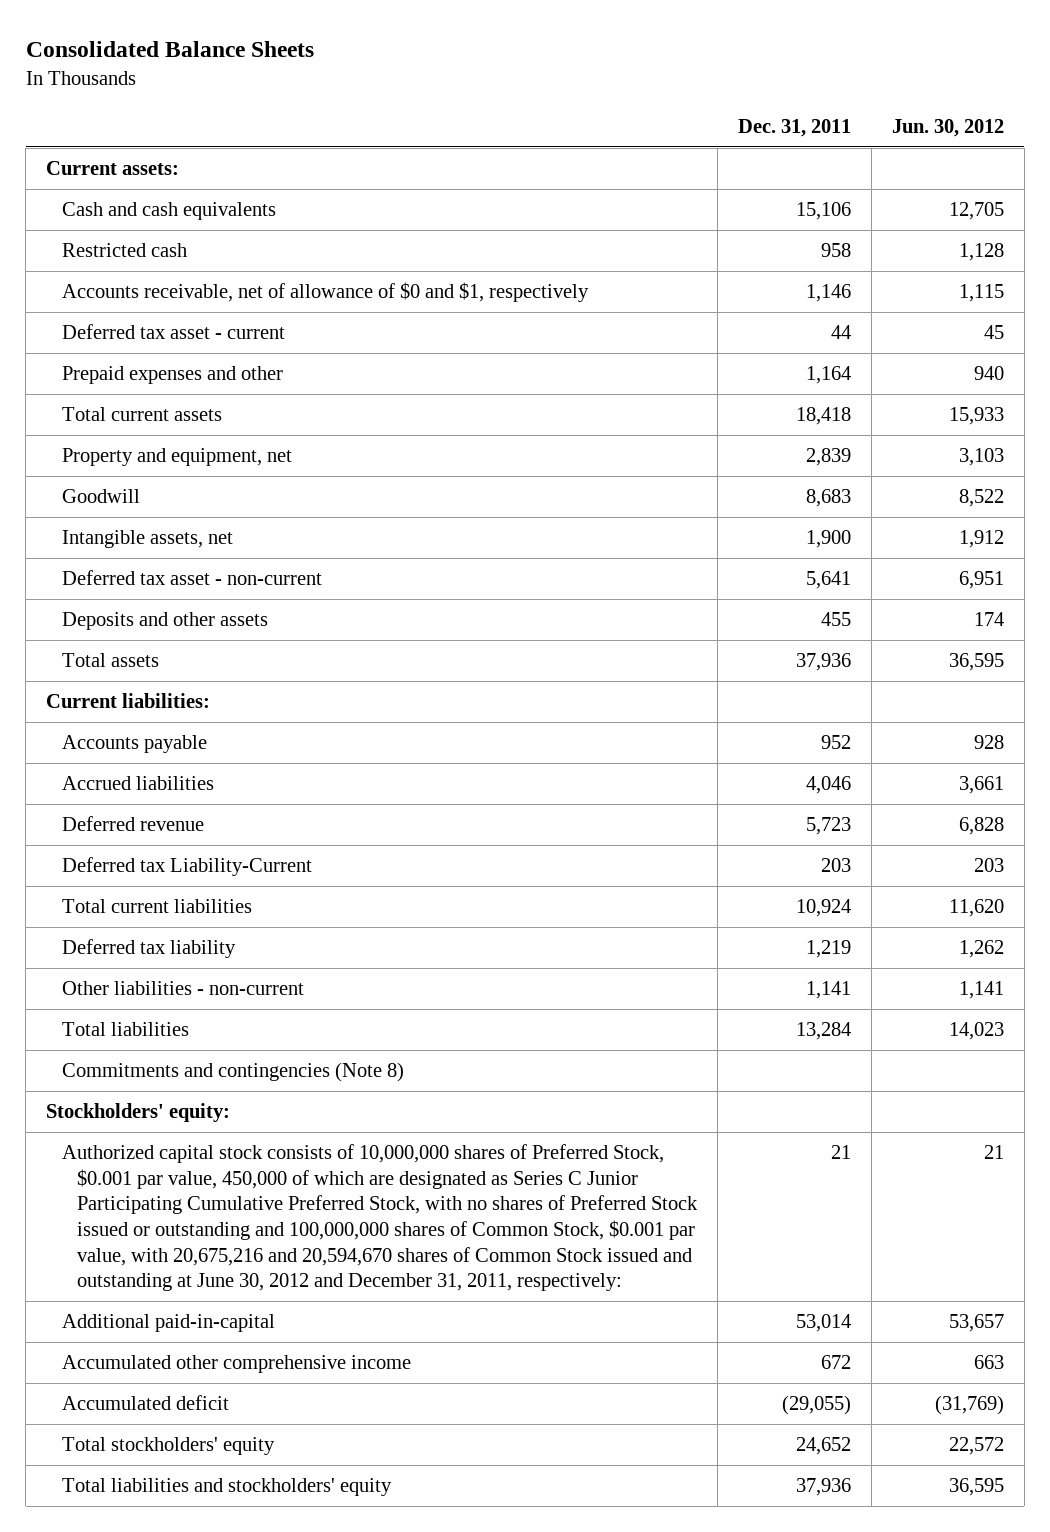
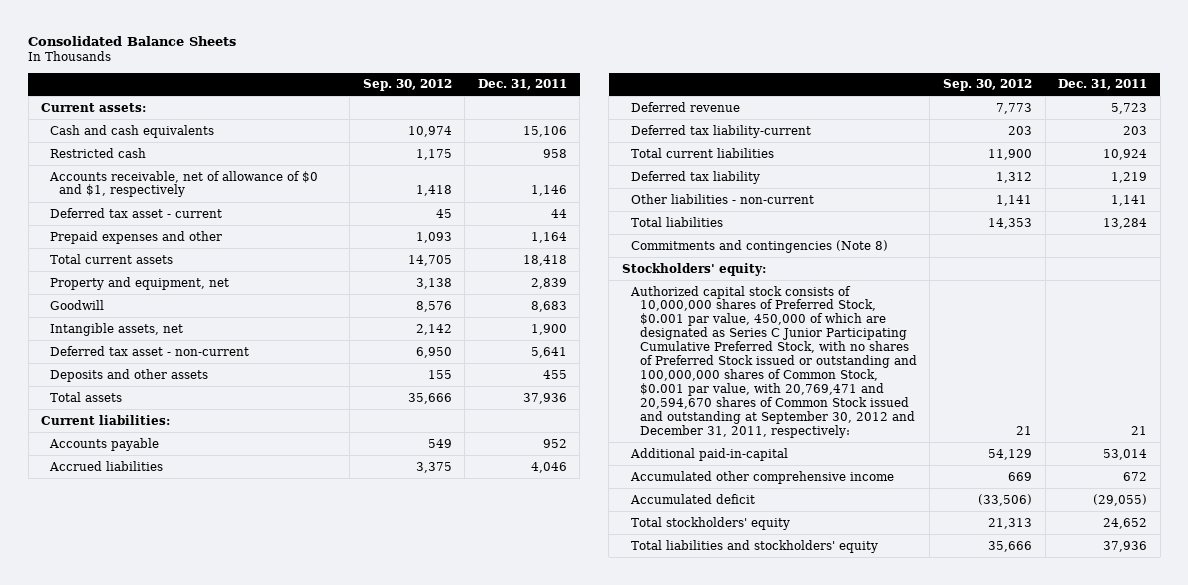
[891,118,1004,137] Jun. 30, 2012 -> none
none -> [362,79,452,92] Sep. 30, 2012
[61,857,312,877] Deferred tax Liability-Current -> [630,124,811,138] Deferred tax liability-current
[61,1144,699,1292] Authorized capital stock consists of 10,000,000 shares of Preferred Stock, $0.001 par value, 450,000 of which are designated as Series C Junior Participating Cumulative Preferred Stock, with no shares of Preferred Stock issued or outstanding and 100,000,000 shares of Common Stock, $0.001 par value, with 20,675,216 and 20,594,670 shares of Common Stock issued and outstanding at June 30, 2012 and December 31, 2011, respectively: -> [629,285,917,438] Authorized capital stock consists of 10,000,000 shares of Preferred Stock, $0.001 par value, 450,000 of which are designated as Series C Junior Participating Cumulative Preferred Stock, with no shares of Preferred Stock issued or outstanding and 100,000,000 shares of Common Stock, $0.001 par value, with 20,769,471 and 20,594,670 shares of Common Stock issued and outstanding at September 30, 2012 and December 31, 2011, respectively:

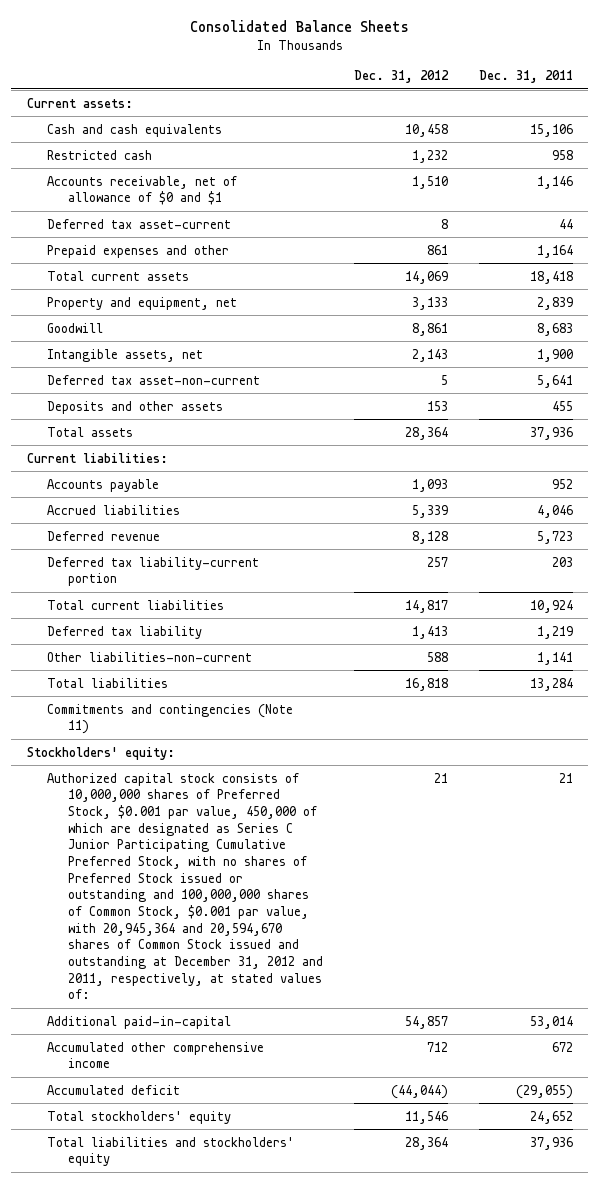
[362,79,452,92] Sep. 30, 2012 -> none
none -> [353,70,449,84] Dec. 31, 2012
[49,170,319,198] Accounts receivable, net of allowance of $0 and $1, respectively -> [47,175,238,206] Accounts receivable, net of allowance of $0 and $1
[50,207,223,218] Deferred tax asset - current -> [47,218,232,229] Deferred tax asset-current
[50,345,250,356] Deferred tax asset - non-current -> [47,374,261,385] Deferred tax asset-non-current
[630,124,811,138] Deferred tax liability-current -> [47,556,260,587] Deferred tax liability-current portion
[630,193,814,204] Other liabilities - non-current -> [47,651,253,662] Other liabilities-non-current
[630,239,888,253] Commitments and contingencies (Note 8) -> [47,703,294,735] Commitments and contingencies (Note 11)
[629,285,917,438] Authorized capital stock consists of 10,000,000 shares of Preferred Stock, $0.001 par value, 450,000 of which are designated as Series C Junior Participating Cumulative Preferred Stock, with no shares of Preferred Stock issued or outstanding and 100,000,000 shares of Common Stock, $0.001 par value, with 20,769,471 and 20,594,670 shares of Common Stock issued and outstanding at September 30, 2012 and December 31, 2011, respectively: -> [47,772,323,1000] Authorized capital stock consists of 10,000,000 shares of Preferred Stock, $0.001 par value, 450,000 of which are designated as Series C Junior Participating Cumulative Preferred Stock, with no shares of Preferred Stock issued or outstanding and 100,000,000 shares of Common Stock, $0.001 par value, with 20,945,364 and 20,594,670 shares of Common Stock issued and outstanding at December 31, 2012 and 2011, respectively, at stated values of:

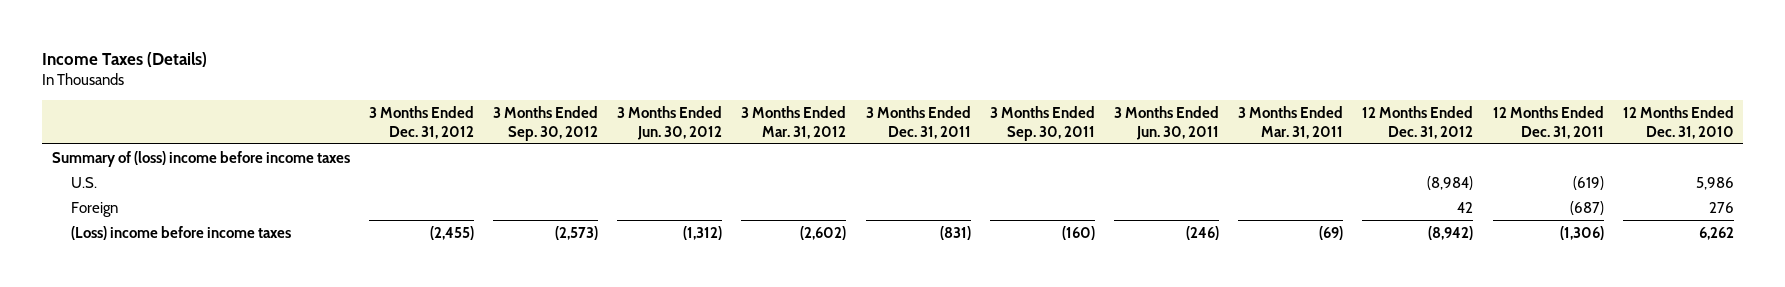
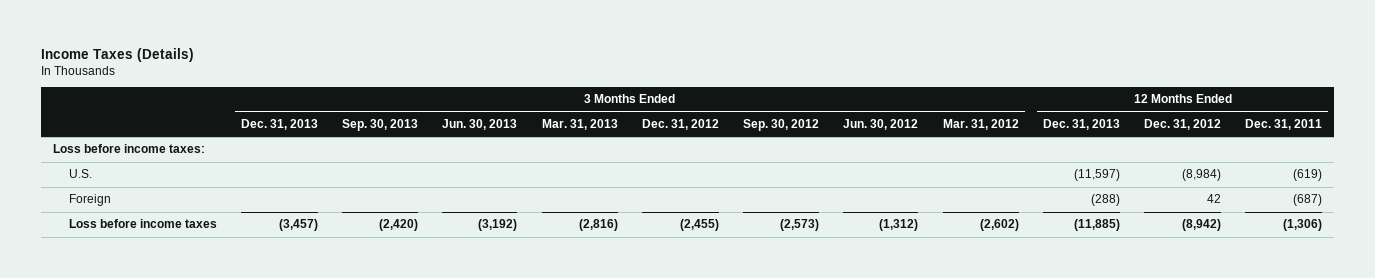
[865,105,971,139] 3 Months Ended Dec. 31, 2011 -> none
[989,105,1095,141] 3 Months Ended Sep. 30, 2011 -> none
[1114,105,1220,140] 3 Months Ended Jun. 30, 2011 -> none
[1238,105,1344,139] 3 Months Ended Mar. 31, 2011 -> none
[1622,105,1734,139] 12 Months Ended Dec. 31, 2010 -> none
none -> [240,118,318,130] Dec. 31, 2013
none -> [342,118,419,131] Sep. 30, 2013
none -> [442,118,518,130] Jun. 30, 2013
none -> [541,118,618,130] Mar. 31, 2013
none -> [1042,118,1120,130] Dec. 31, 2013
[51,150,350,167] Summary of (loss) income before income taxes -> [52,144,205,154] Loss before income taxes:
[70,225,291,240] (Loss) income before income taxes -> [68,219,217,229] Loss before income taxes

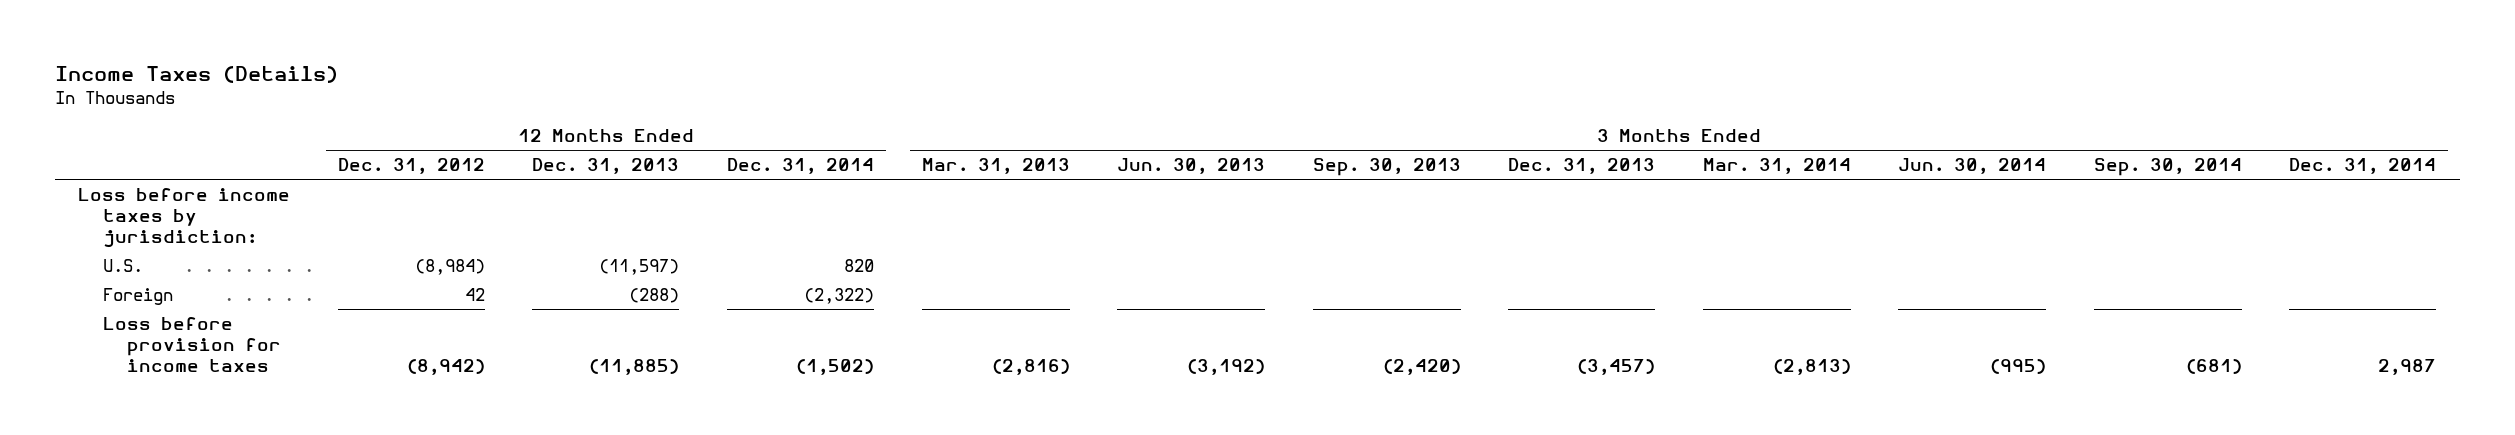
[641,118,719,130] Dec. 31, 2012 -> none
[743,118,820,131] Sep. 30, 2012 -> none
[843,118,919,130] Jun. 30, 2012 -> none
[942,118,1019,130] Mar. 31, 2012 -> none
[1245,118,1323,130] Dec. 31, 2011 -> none
none -> [727,158,875,175] Dec. 31, 2014
none -> [1702,158,1851,175] Mar. 31, 2014
none -> [1898,158,2047,175] Jun. 30, 2014
none -> [2093,158,2242,177] Sep. 30, 2014
none -> [2289,158,2437,175] Dec. 31, 2014
[52,144,205,154] Loss before income taxes: -> [78,187,291,248] Loss before income taxes by jurisdiction:
[68,219,217,229] Loss before income taxes -> [102,316,281,372] Loss before provision for income taxes

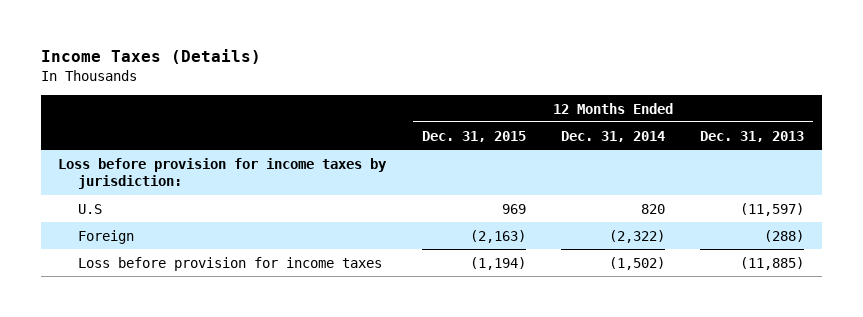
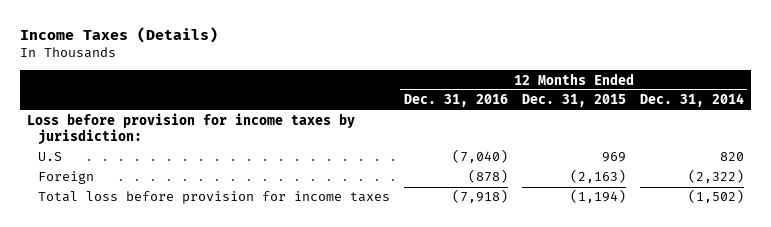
[700,130,805,142] Dec. 31, 2013 -> none
none -> [403,94,508,108] Dec. 31, 2016
[78,256,383,271] Loss before provision for income taxes -> [37,191,390,205] Total loss before provision for income taxes

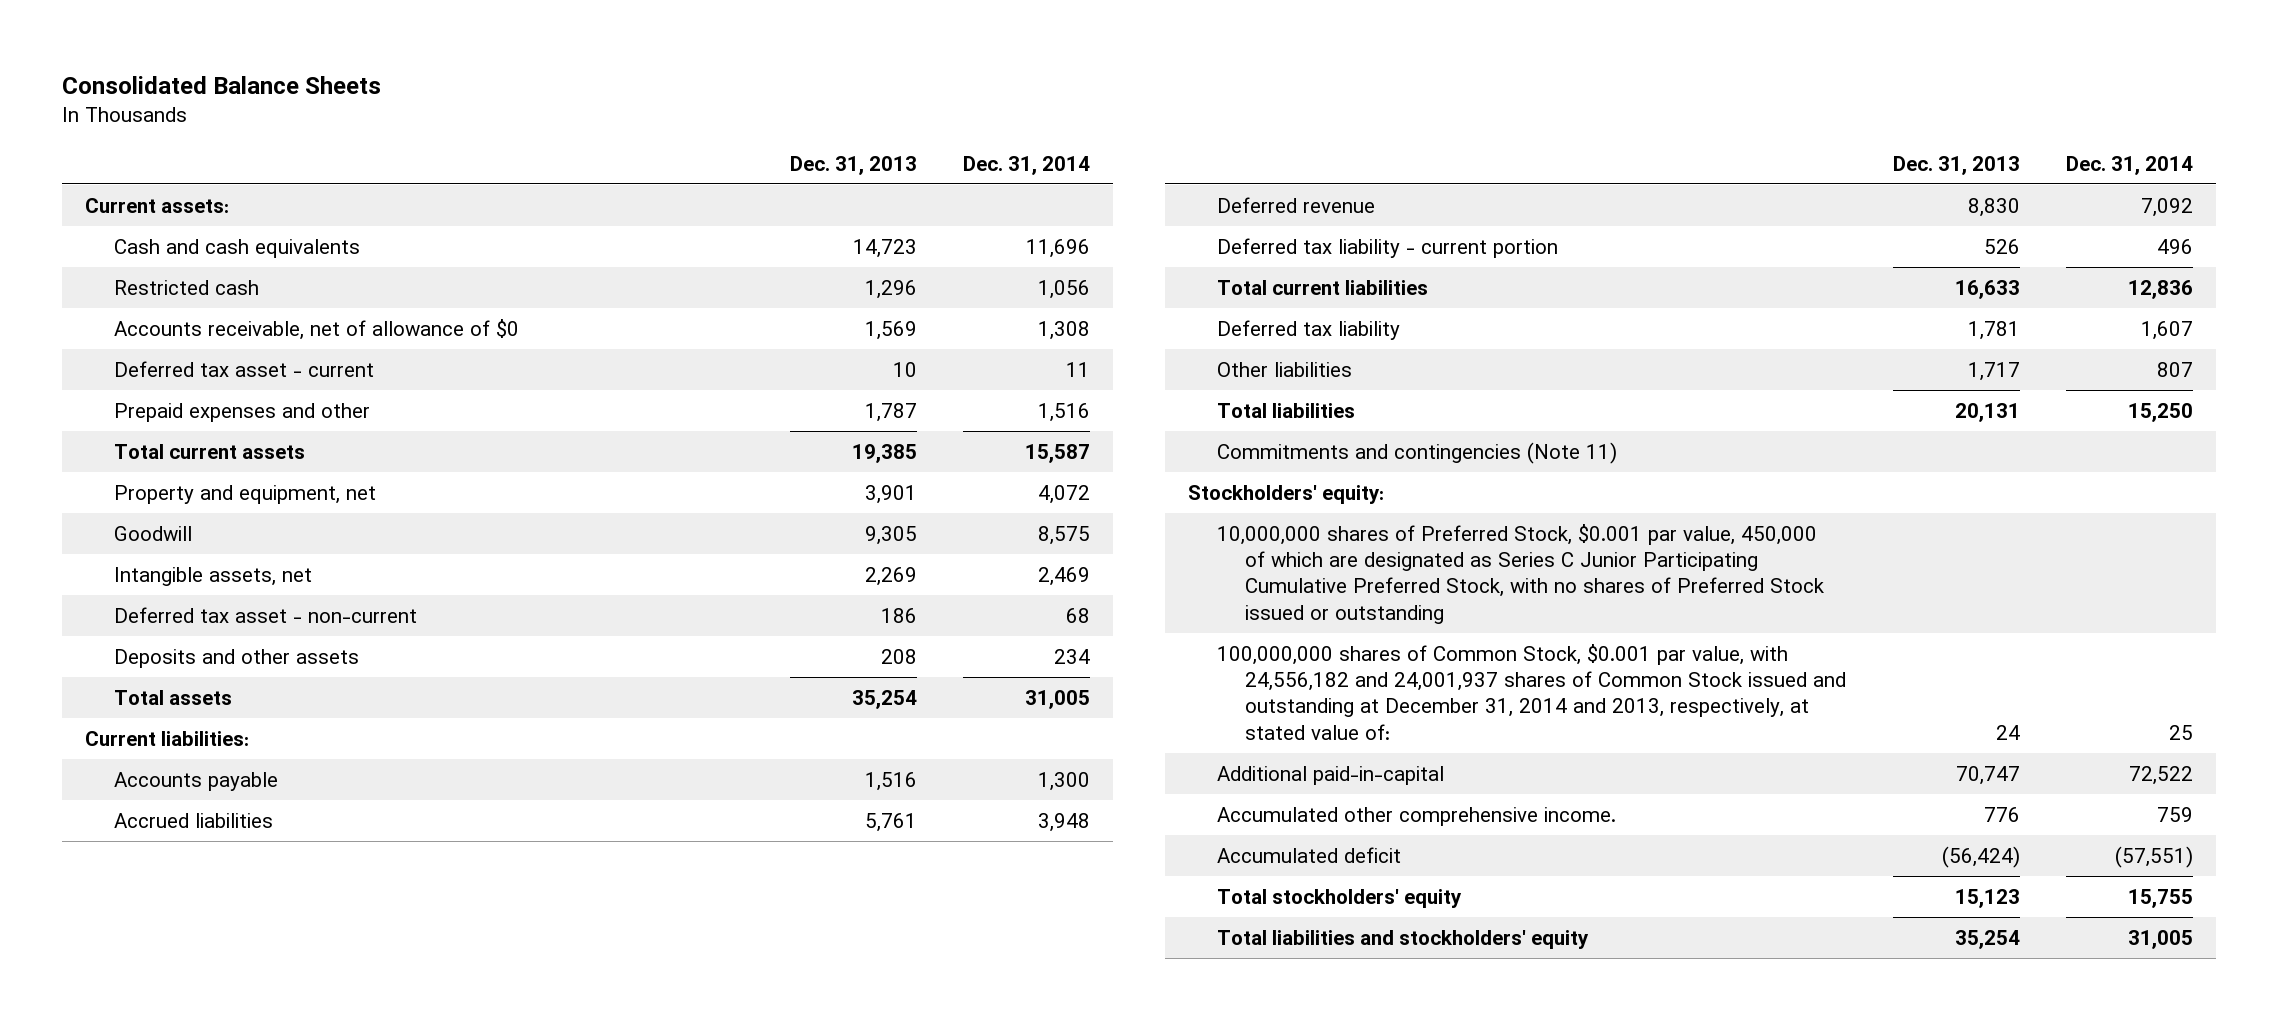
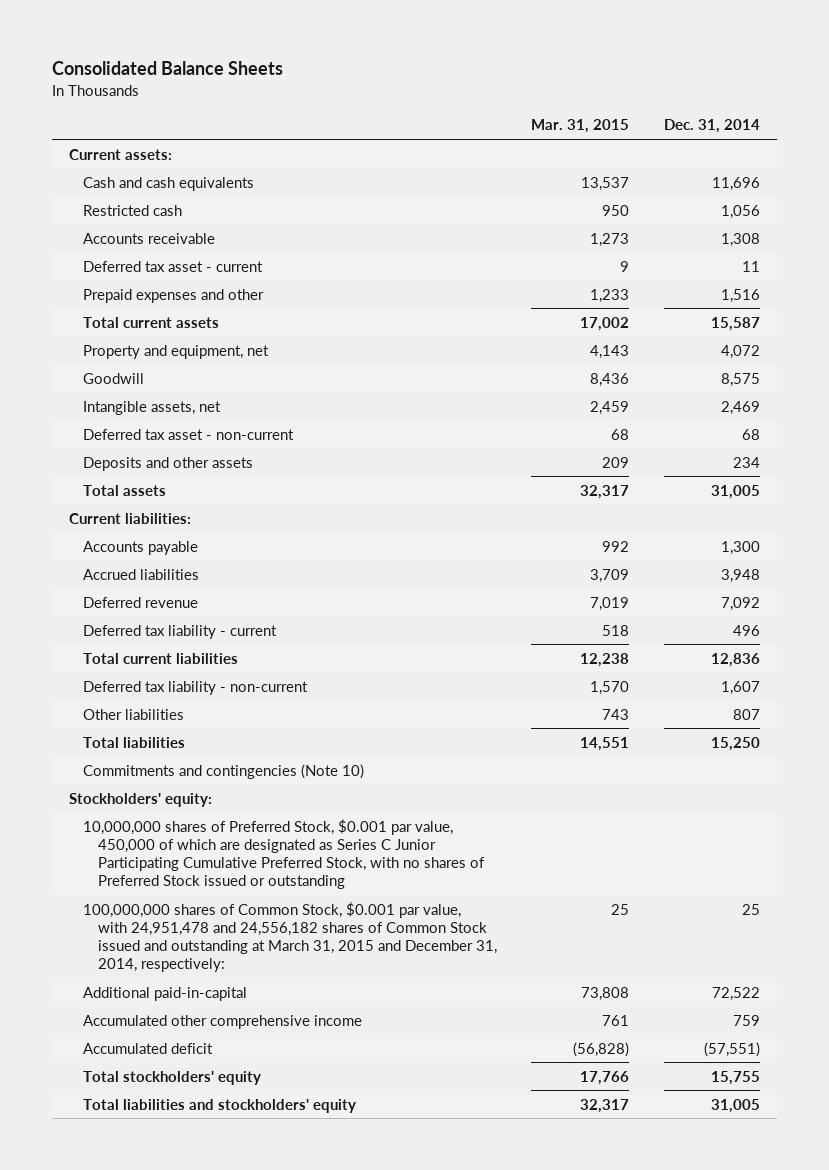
[789,155,917,175] Dec. 31, 2013 -> none
none -> [531,119,630,134] Mar. 31, 2015
[113,318,519,340] Accounts receivable, net of allowance of $0 -> [83,232,216,244] Accounts receivable
[1216,237,1558,258] Deferred tax liability - current portion -> [83,624,278,639] Deferred tax liability - current
[1216,319,1400,340] Deferred tax liability -> [83,680,309,695] Deferred tax liability - non-current
[1216,441,1617,464] Commitments and contingencies (Note 11) -> [83,763,365,779] Commitments and contingencies (Note 10)
[1216,643,1847,740] 100,000,000 shares of Common Stock, $0.001 par value, with 24,556,182 and 24,001,937 shares of Common Stock issued and outstanding at December 31, 2014 and 2013, respectively, at stated value of: -> [83,901,497,973] 100,000,000 shares of Common Stock, $0.001 par value, with 24,951,478 and 24,556,182 shares of Common Stock issued and outstanding at March 31, 2015 and December 31, 2014, respectively:
[1216,806,1616,826] Accumulated other comprehensive income. -> [83,1014,363,1029] Accumulated other comprehensive income

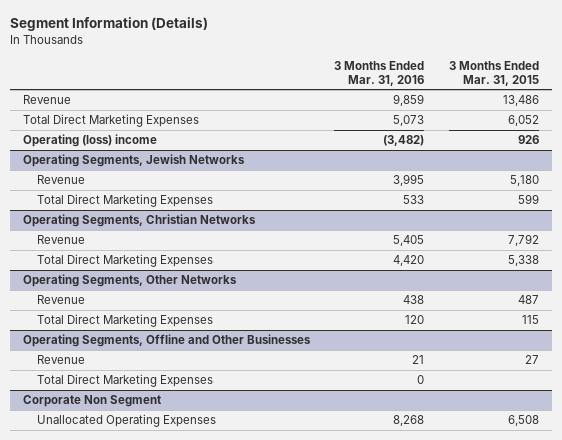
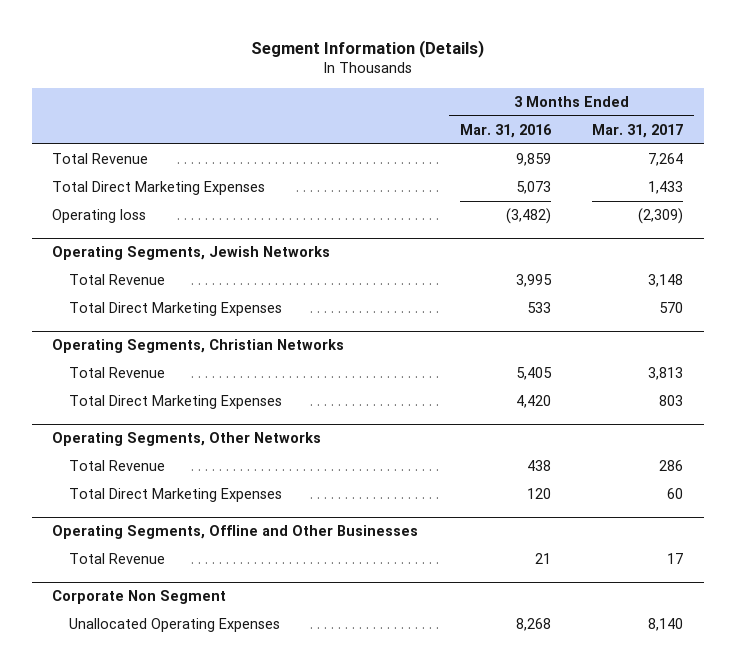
[449,60,540,86] 3 Months Ended Mar. 31, 2015 -> none
none -> [592,123,684,138] Mar. 31, 2017
[22,95,71,105] Revenue -> [52,153,149,165] Total Revenue
[22,134,157,148] Operating (loss) income -> [52,209,147,224] Operating loss
[36,175,85,185] Revenue -> [69,274,166,286] Total Revenue
[36,235,85,245] Revenue -> [69,367,166,379] Total Revenue
[36,295,85,305] Revenue -> [69,460,166,472] Total Revenue
[36,374,213,388] Total Direct Marketing Expenses -> none
[36,355,85,365] Revenue -> [69,553,166,565] Total Revenue

